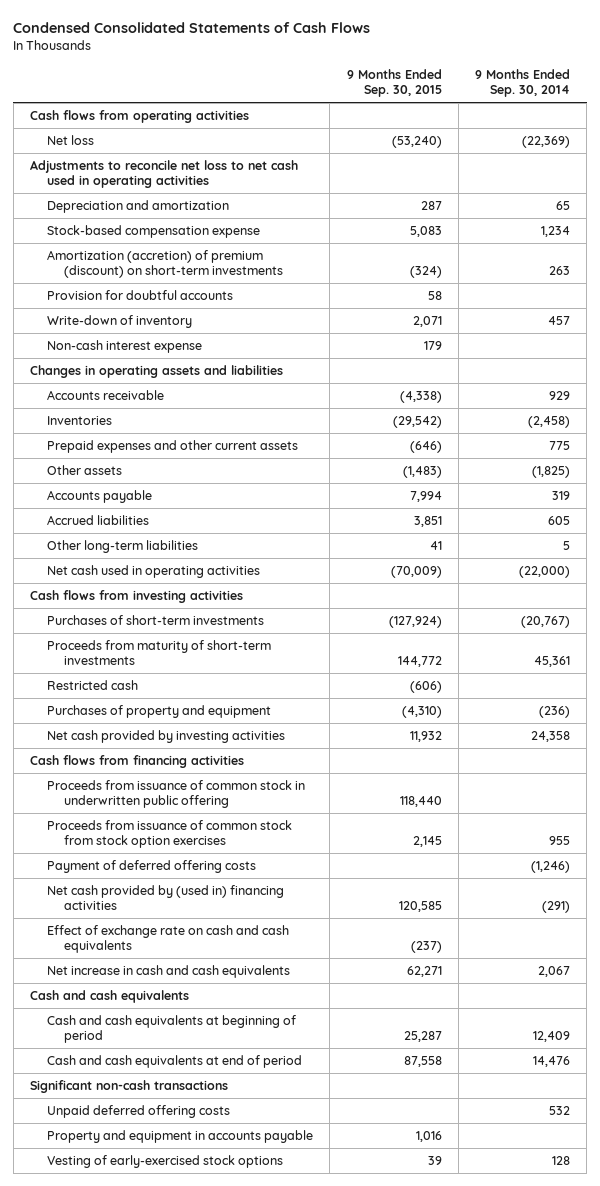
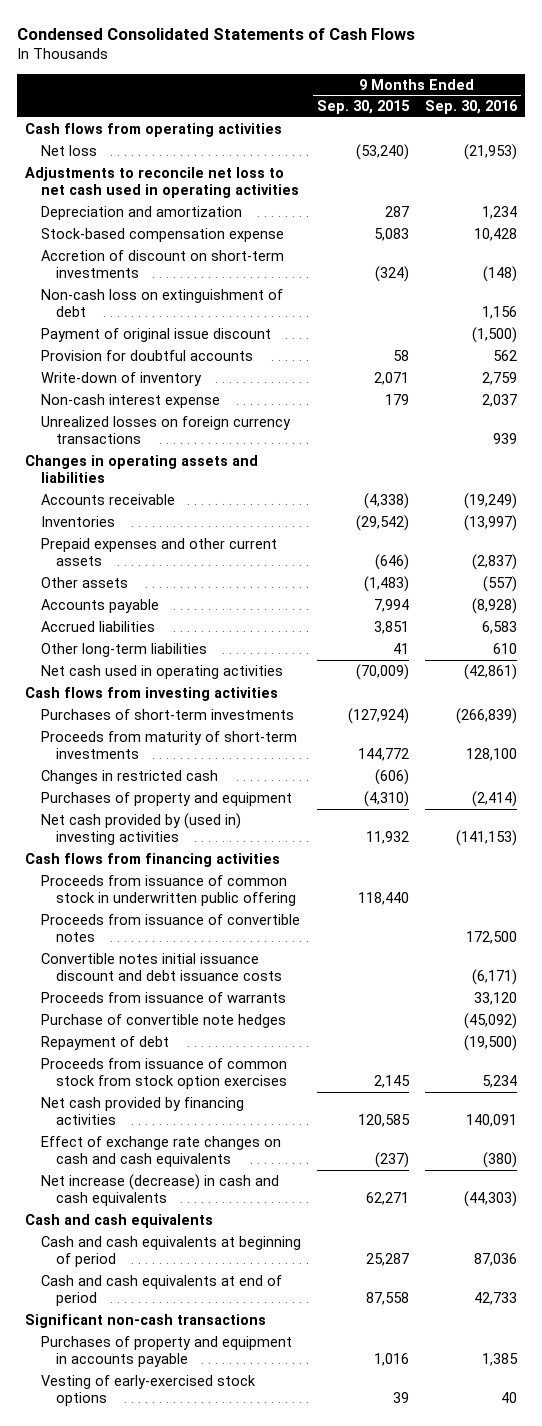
[475,69,571,98] 9 Months Ended Sep. 30, 2014 -> none
none -> [425,100,519,115] Sep. 30, 2016
[47,250,284,279] Amortization (accretion) of premium (discount) on short-term investments -> [40,249,284,279] Accretion of discount on short-term investments
none -> [40,288,283,318] Non-cash loss on extinguishment of debt
none -> [40,327,271,342] Payment of original issue discount
none -> [40,415,291,445] Unrealized losses on foreign currency transactions
[47,680,139,691] Restricted cash -> [40,769,218,784] Changes in restricted cash
[47,730,286,744] Net cash provided by investing activities -> [40,812,241,846] Net cash provided by (used in) investing activities
none -> [40,913,300,943] Proceeds from issuance of convertible notes
none -> [40,952,283,982] Convertible notes initial issuance discount and debt issuance costs
none -> [40,991,286,1003] Proceeds from issuance of warrants
none -> [40,1013,286,1028] Purchase of convertible note hedges
none -> [40,1035,169,1050] Repayment of debt
[47,860,257,874] Payment of deferred offering costs -> none
[47,885,285,911] Net cash provided by (used in) financing activities -> [40,1096,244,1126] Net cash provided by financing activities
[47,925,290,954] Effect of exchange rate on cash and cash equivalents -> [40,1135,281,1168] Effect of exchange rate changes on cash and cash equivalents
[47,965,291,979] Net increase in cash and cash equivalents -> [40,1173,279,1207] Net increase (decrease) in cash and cash equivalents
[47,1105,231,1119] Unpaid deferred offering costs -> none
[47,1130,314,1144] Property and equipment in accounts payable -> [40,1335,292,1368] Purchases of property and equipment in accounts payable

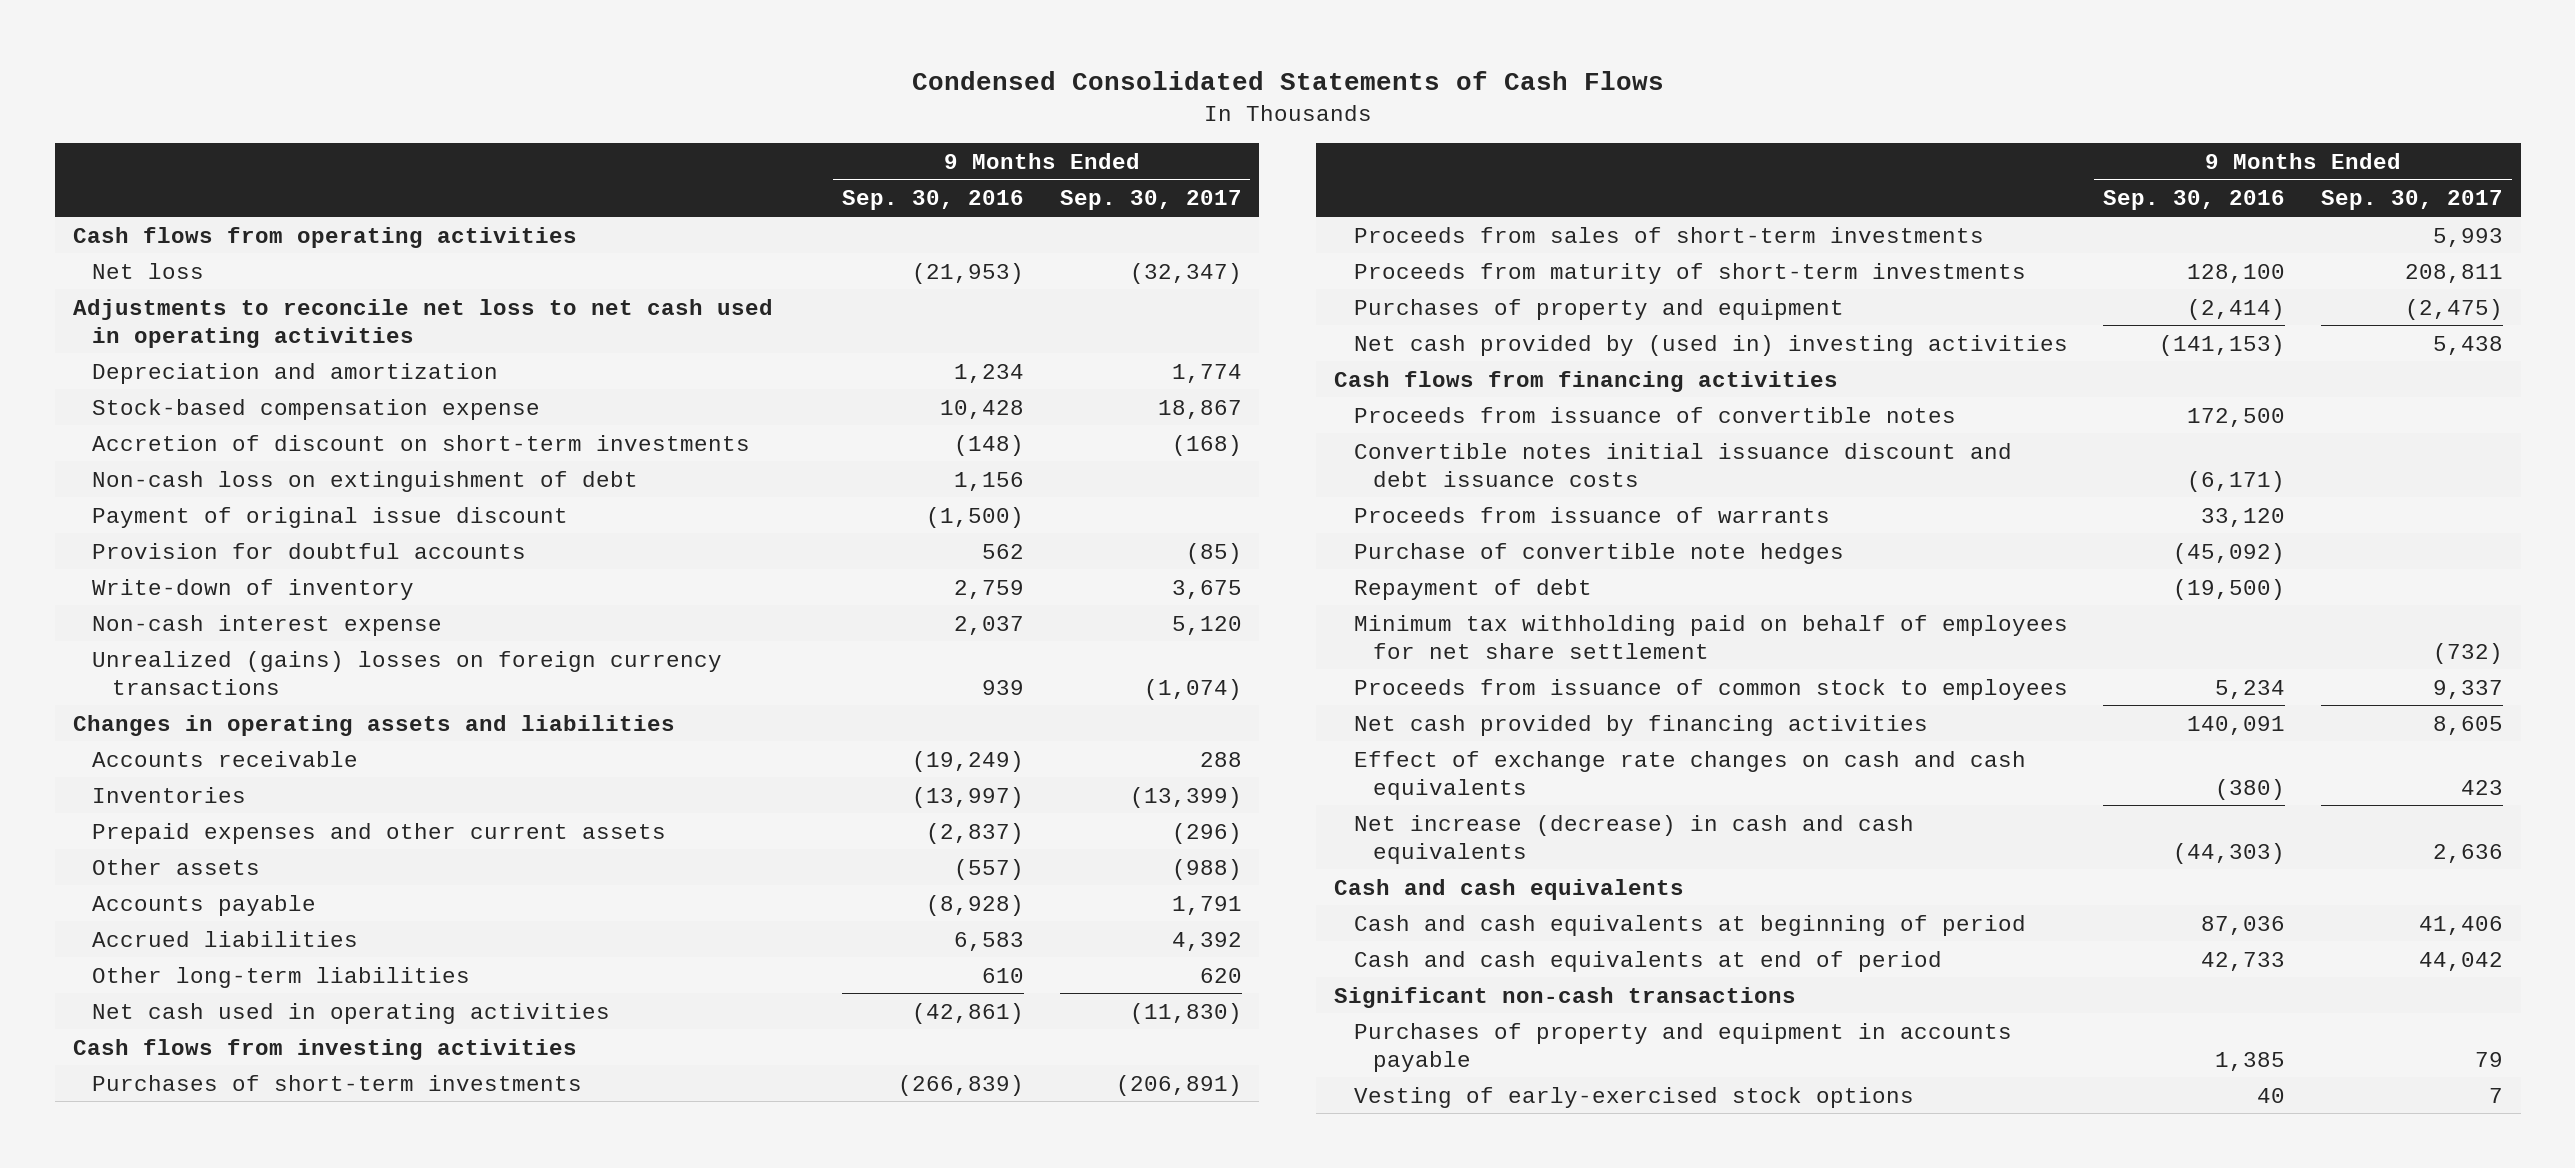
[316,100,410,115] Sep. 30, 2015 -> none
none -> [1059,190,1242,211] Sep. 30, 2017
[40,415,291,445] Unrealized losses on foreign currency transactions -> [92,650,723,695] Unrealized (gains) losses on foreign currency transactions
none -> [1353,226,1984,243] Proceeds from sales of short-term investments
[40,769,218,784] Changes in restricted cash -> none
[40,874,297,907] Proceeds from issuance of common stock in underwritten public offering -> none
none -> [1353,614,2068,659] Minimum tax withholding paid on behalf of employees for net share settlement
[40,1057,288,1090] Proceeds from issuance of common stock from stock option exercises -> [1353,678,2068,700] Proceeds from issuance of common stock to employees

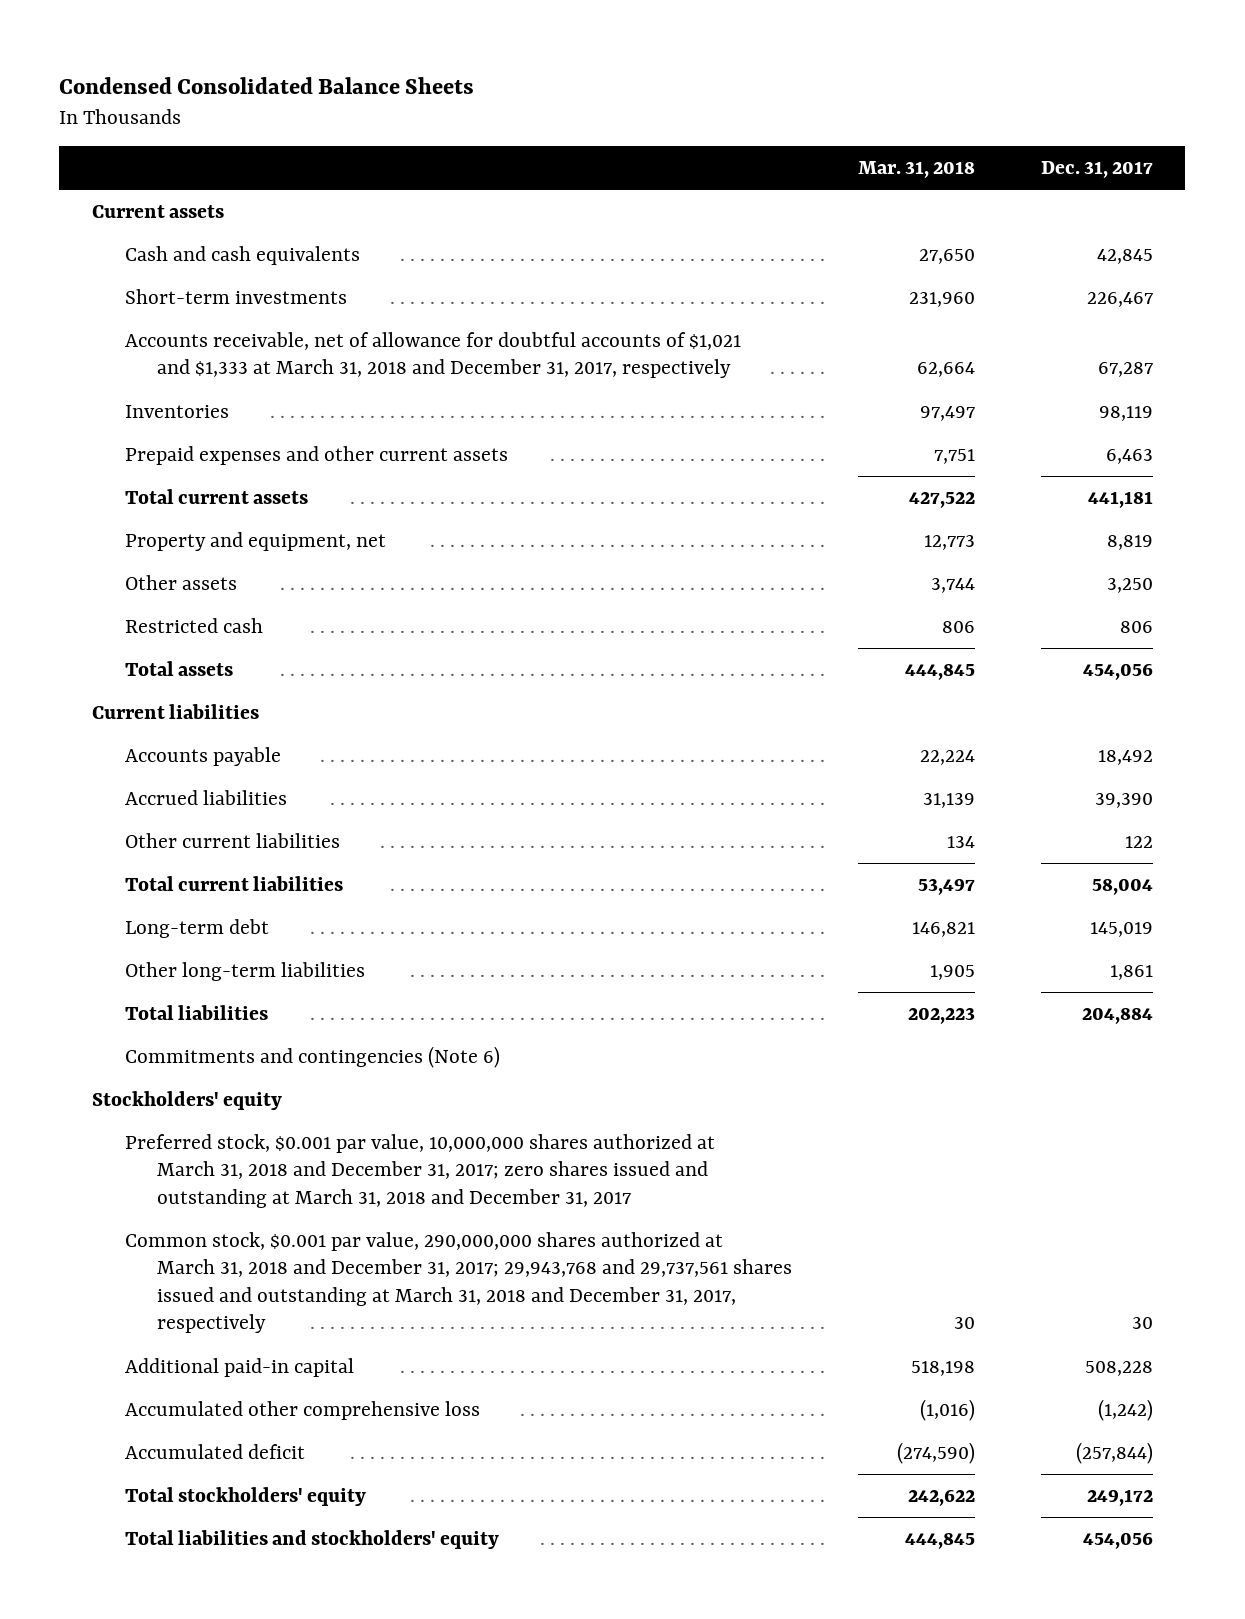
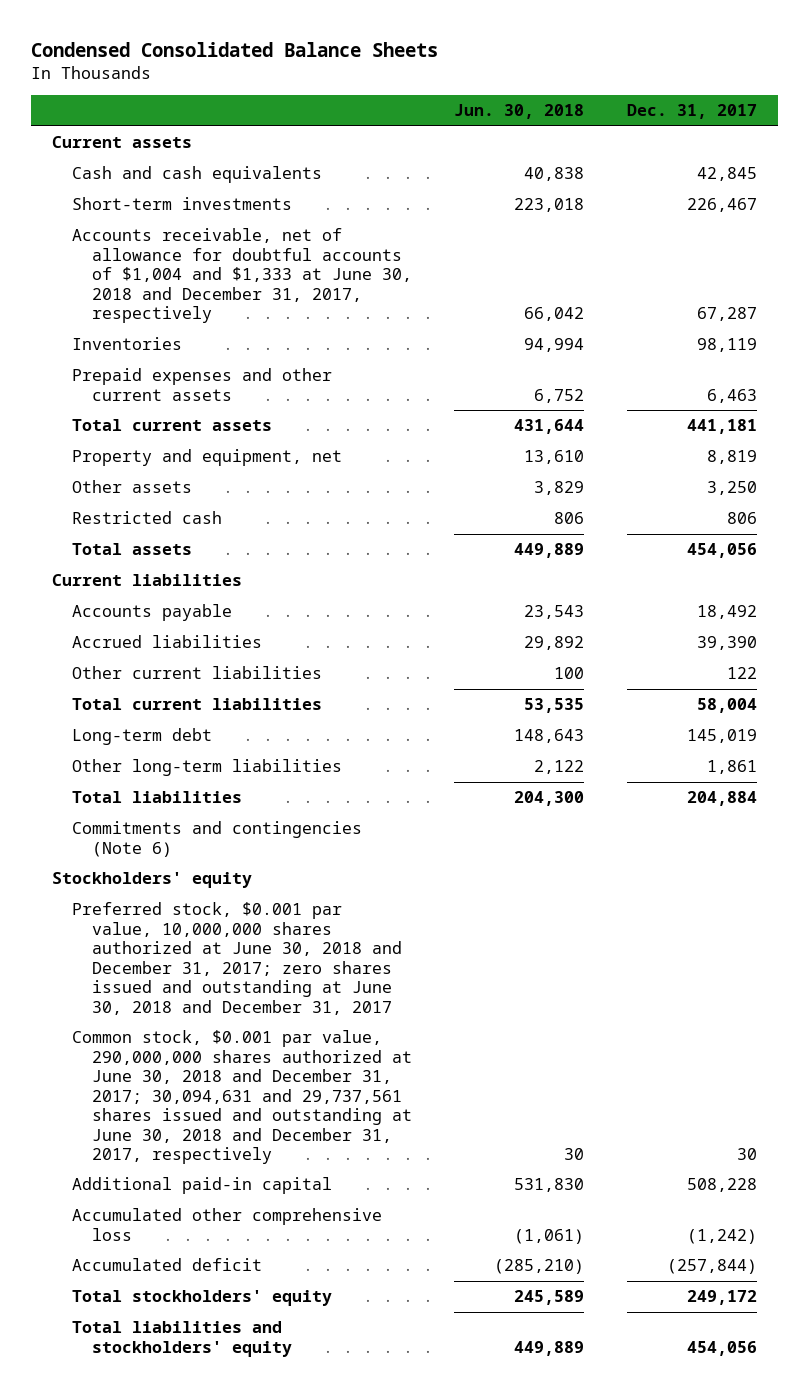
[857,161,975,179] Mar. 31, 2018 -> none
none -> [454,104,585,120] Jun. 30, 2018
[124,331,741,379] Accounts receivable, net of allowance for doubtful accounts of $1,021 and $1,333 at March 31, 2018 and December 31, 2017, respectively -> [72,228,413,324] Accounts receivable, net of allowance for doubtful accounts of $1,004 and $1,333 at June 30, 2018 and December 31, 2017, respectively
[124,1133,715,1208] Preferred stock, $0.001 par value, 10,000,000 shares authorized at March 31, 2018 and December 31, 2017; zero shares issued and outstanding at March 31, 2018 and December 31, 2017 -> [72,902,403,1015] Preferred stock, $0.001 par value, 10,000,000 shares authorized at June 30, 2018 and December 31, 2017; zero shares issued and outstanding at June 30, 2018 and December 31, 2017
[124,1231,793,1334] Common stock, $0.001 par value, 290,000,000 shares authorized at March 31, 2018 and December 31, 2017; 29,943,768 and 29,737,561 shares issued and outstanding at March 31, 2018 and December 31, 2017, respectively -> [72,1030,413,1164] Common stock, $0.001 par value, 290,000,000 shares authorized at June 30, 2018 and December 31, 2017; 30,094,631 and 29,737,561 shares issued and outstanding at June 30, 2018 and December 31, 2017, respectively

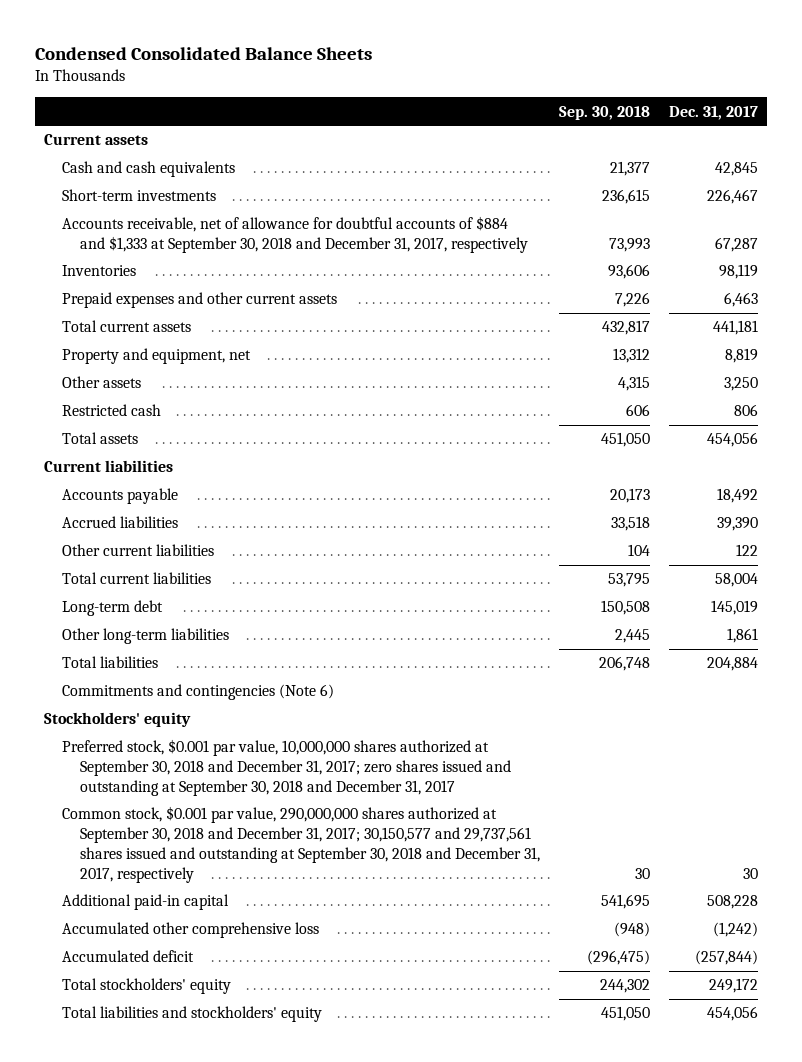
[454,104,585,120] Jun. 30, 2018 -> none
none -> [559,105,651,120] Sep. 30, 2018
[72,228,413,324] Accounts receivable, net of allowance for doubtful accounts of $1,004 and $1,333 at June 30, 2018 and December 31, 2017, respectively -> [62,216,529,254] Accounts receivable, net of allowance for doubtful accounts of $884 and $1,333 at September 30, 2018 and December 31, 2017, respectively
[72,902,403,1015] Preferred stock, $0.001 par value, 10,000,000 shares authorized at June 30, 2018 and December 31, 2017; zero shares issued and outstanding at June 30, 2018 and December 31, 2017 -> [62,739,512,796] Preferred stock, $0.001 par value, 10,000,000 shares authorized at September 30, 2018 and December 31, 2017; zero shares issued and outstanding at September 30, 2018 and December 31, 2017
[72,1030,413,1164] Common stock, $0.001 par value, 290,000,000 shares authorized at June 30, 2018 and December 31, 2017; 30,094,631 and 29,737,561 shares issued and outstanding at June 30, 2018 and December 31, 2017, respectively -> [62,806,541,883] Common stock, $0.001 par value, 290,000,000 shares authorized at September 30, 2018 and December 31, 2017; 30,150,577 and 29,737,561 shares issued and outstanding at September 30, 2018 and December 31, 2017, respectively

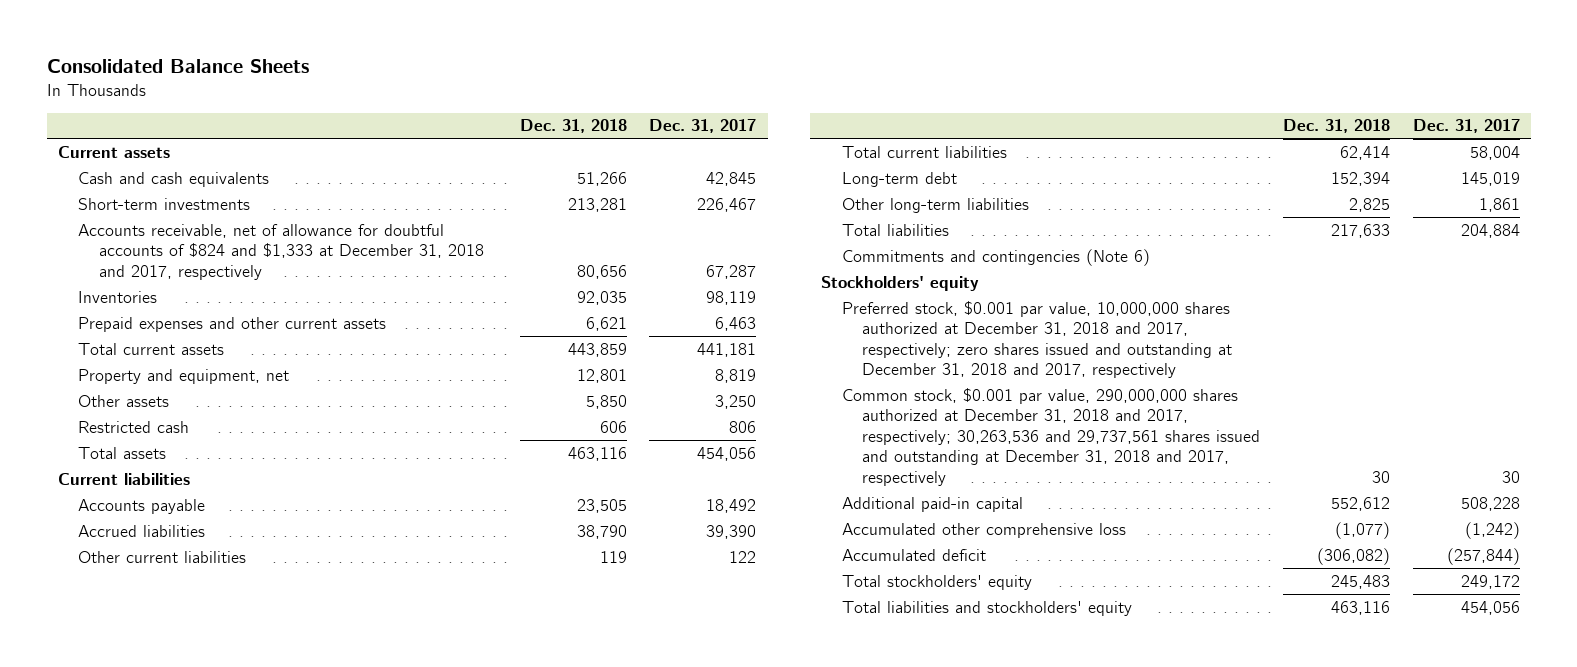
[35,46,373,60] Condensed Consolidated Balance Sheets -> [46,58,309,73] Consolidated Balance Sheets
[559,105,651,120] Sep. 30, 2018 -> none
none -> [519,119,627,134] Dec. 31, 2018
[62,216,529,254] Accounts receivable, net of allowance for doubtful accounts of $884 and $1,333 at September 30, 2018 and December 31, 2017, respectively -> [78,223,485,280] Accounts receivable, net of allowance for doubtful accounts of $824 and $1,333 at December 31, 2018 and 2017, respectively
[62,739,512,796] Preferred stock, $0.001 par value, 10,000,000 shares authorized at September 30, 2018 and December 31, 2017; zero shares issued and outstanding at September 30, 2018 and December 31, 2017 -> [841,300,1233,379] Preferred stock, $0.001 par value, 10,000,000 shares authorized at December 31, 2018 and 2017, respectively; zero shares issued and outstanding at December 31, 2018 and 2017, respectively
[62,806,541,883] Common stock, $0.001 par value, 290,000,000 shares authorized at September 30, 2018 and December 31, 2017; 30,150,577 and 29,737,561 shares issued and outstanding at September 30, 2018 and December 31, 2017, respectively -> [841,387,1261,486] Common stock, $0.001 par value, 290,000,000 shares authorized at December 31, 2018 and 2017, respectively; 30,263,536 and 29,737,561 shares issued and outstanding at December 31, 2018 and 2017, respectively

